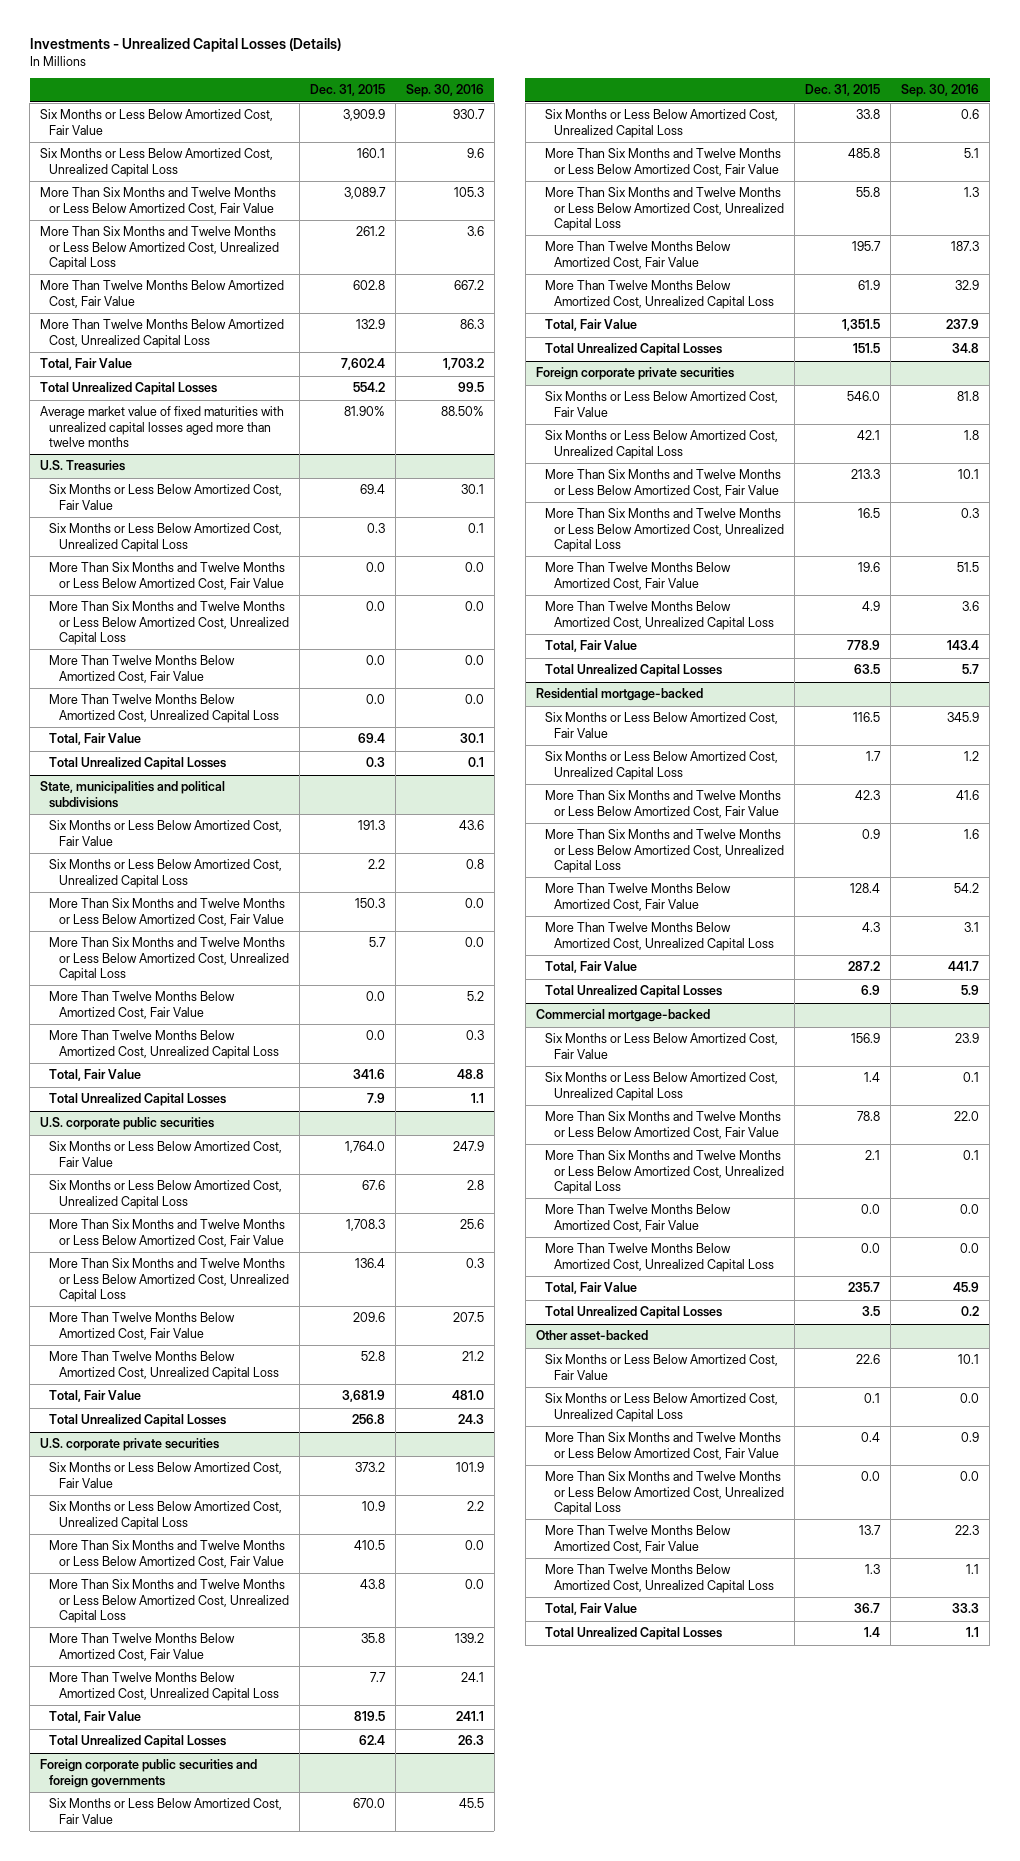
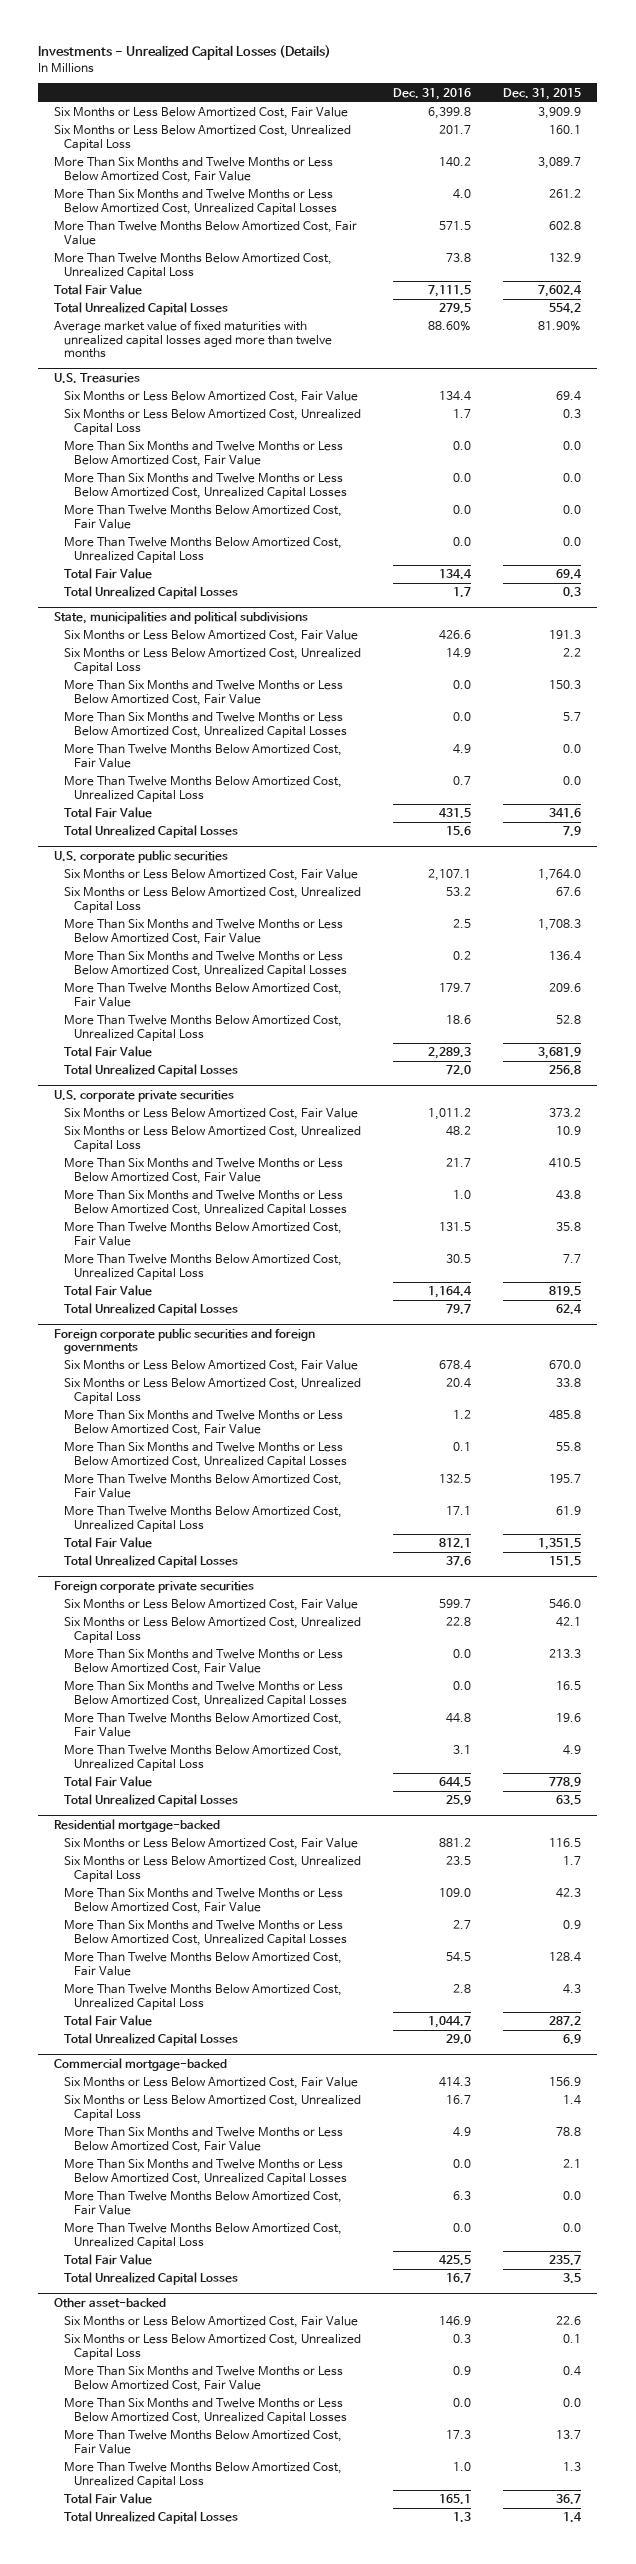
[405,84,484,98] Sep. 30, 2016 -> none
none -> [393,87,472,100] Dec. 31, 2016
[40,226,280,271] More Than Six Months and Twelve Months or Less Below Amortized Cost, Unrealized Capital Loss -> [54,189,338,215] More Than Six Months and Twelve Months or Less Below Amortized Cost, Unrealized Capital Losses
[40,358,133,371] Total, Fair Value -> [54,284,143,296] Total Fair Value
[49,601,289,646] More Than Six Months and Twelve Months or Less Below Amortized Cost, Unrealized Capital Loss -> [64,473,348,499] More Than Six Months and Twelve Months or Less Below Amortized Cost, Unrealized Capital Losses
[49,733,142,746] Total, Fair Value -> [64,568,153,580] Total Fair Value
[49,937,289,982] More Than Six Months and Twelve Months or Less Below Amortized Cost, Unrealized Capital Loss -> [64,712,348,738] More Than Six Months and Twelve Months or Less Below Amortized Cost, Unrealized Capital Losses
[49,1069,142,1082] Total, Fair Value -> [64,807,153,819] Total Fair Value
[49,1258,289,1303] More Than Six Months and Twelve Months or Less Below Amortized Cost, Unrealized Capital Loss -> [64,951,348,977] More Than Six Months and Twelve Months or Less Below Amortized Cost, Unrealized Capital Losses
[49,1390,142,1403] Total, Fair Value -> [64,1046,153,1058] Total Fair Value
[49,1579,289,1624] More Than Six Months and Twelve Months or Less Below Amortized Cost, Unrealized Capital Loss -> [64,1190,348,1216] More Than Six Months and Twelve Months or Less Below Amortized Cost, Unrealized Capital Losses
[49,1711,142,1724] Total, Fair Value -> [64,1285,153,1297] Total Fair Value
[544,187,784,232] More Than Six Months and Twelve Months or Less Below Amortized Cost, Unrealized Capital Loss -> [64,1442,348,1468] More Than Six Months and Twelve Months or Less Below Amortized Cost, Unrealized Capital Losses
[544,319,637,332] Total, Fair Value -> [64,1537,153,1549] Total Fair Value
[544,508,784,553] More Than Six Months and Twelve Months or Less Below Amortized Cost, Unrealized Capital Loss -> [64,1681,348,1707] More Than Six Months and Twelve Months or Less Below Amortized Cost, Unrealized Capital Losses
[544,640,637,653] Total, Fair Value -> [64,1776,153,1788] Total Fair Value
[544,829,784,874] More Than Six Months and Twelve Months or Less Below Amortized Cost, Unrealized Capital Loss -> [64,1920,348,1946] More Than Six Months and Twelve Months or Less Below Amortized Cost, Unrealized Capital Losses
[544,961,637,974] Total, Fair Value -> [64,2015,153,2027] Total Fair Value
[544,1150,784,1195] More Than Six Months and Twelve Months or Less Below Amortized Cost, Unrealized Capital Loss -> [64,2159,348,2185] More Than Six Months and Twelve Months or Less Below Amortized Cost, Unrealized Capital Losses
[544,1282,637,1295] Total, Fair Value -> [64,2254,153,2266] Total Fair Value
[544,1471,784,1516] More Than Six Months and Twelve Months or Less Below Amortized Cost, Unrealized Capital Loss -> [64,2398,348,2424] More Than Six Months and Twelve Months or Less Below Amortized Cost, Unrealized Capital Losses
[544,1603,637,1616] Total, Fair Value -> [64,2493,153,2505] Total Fair Value

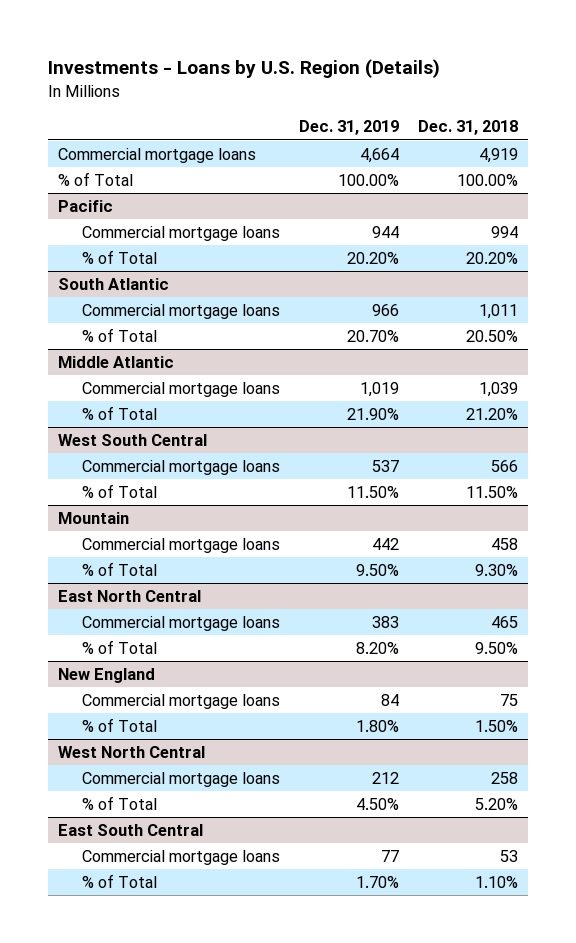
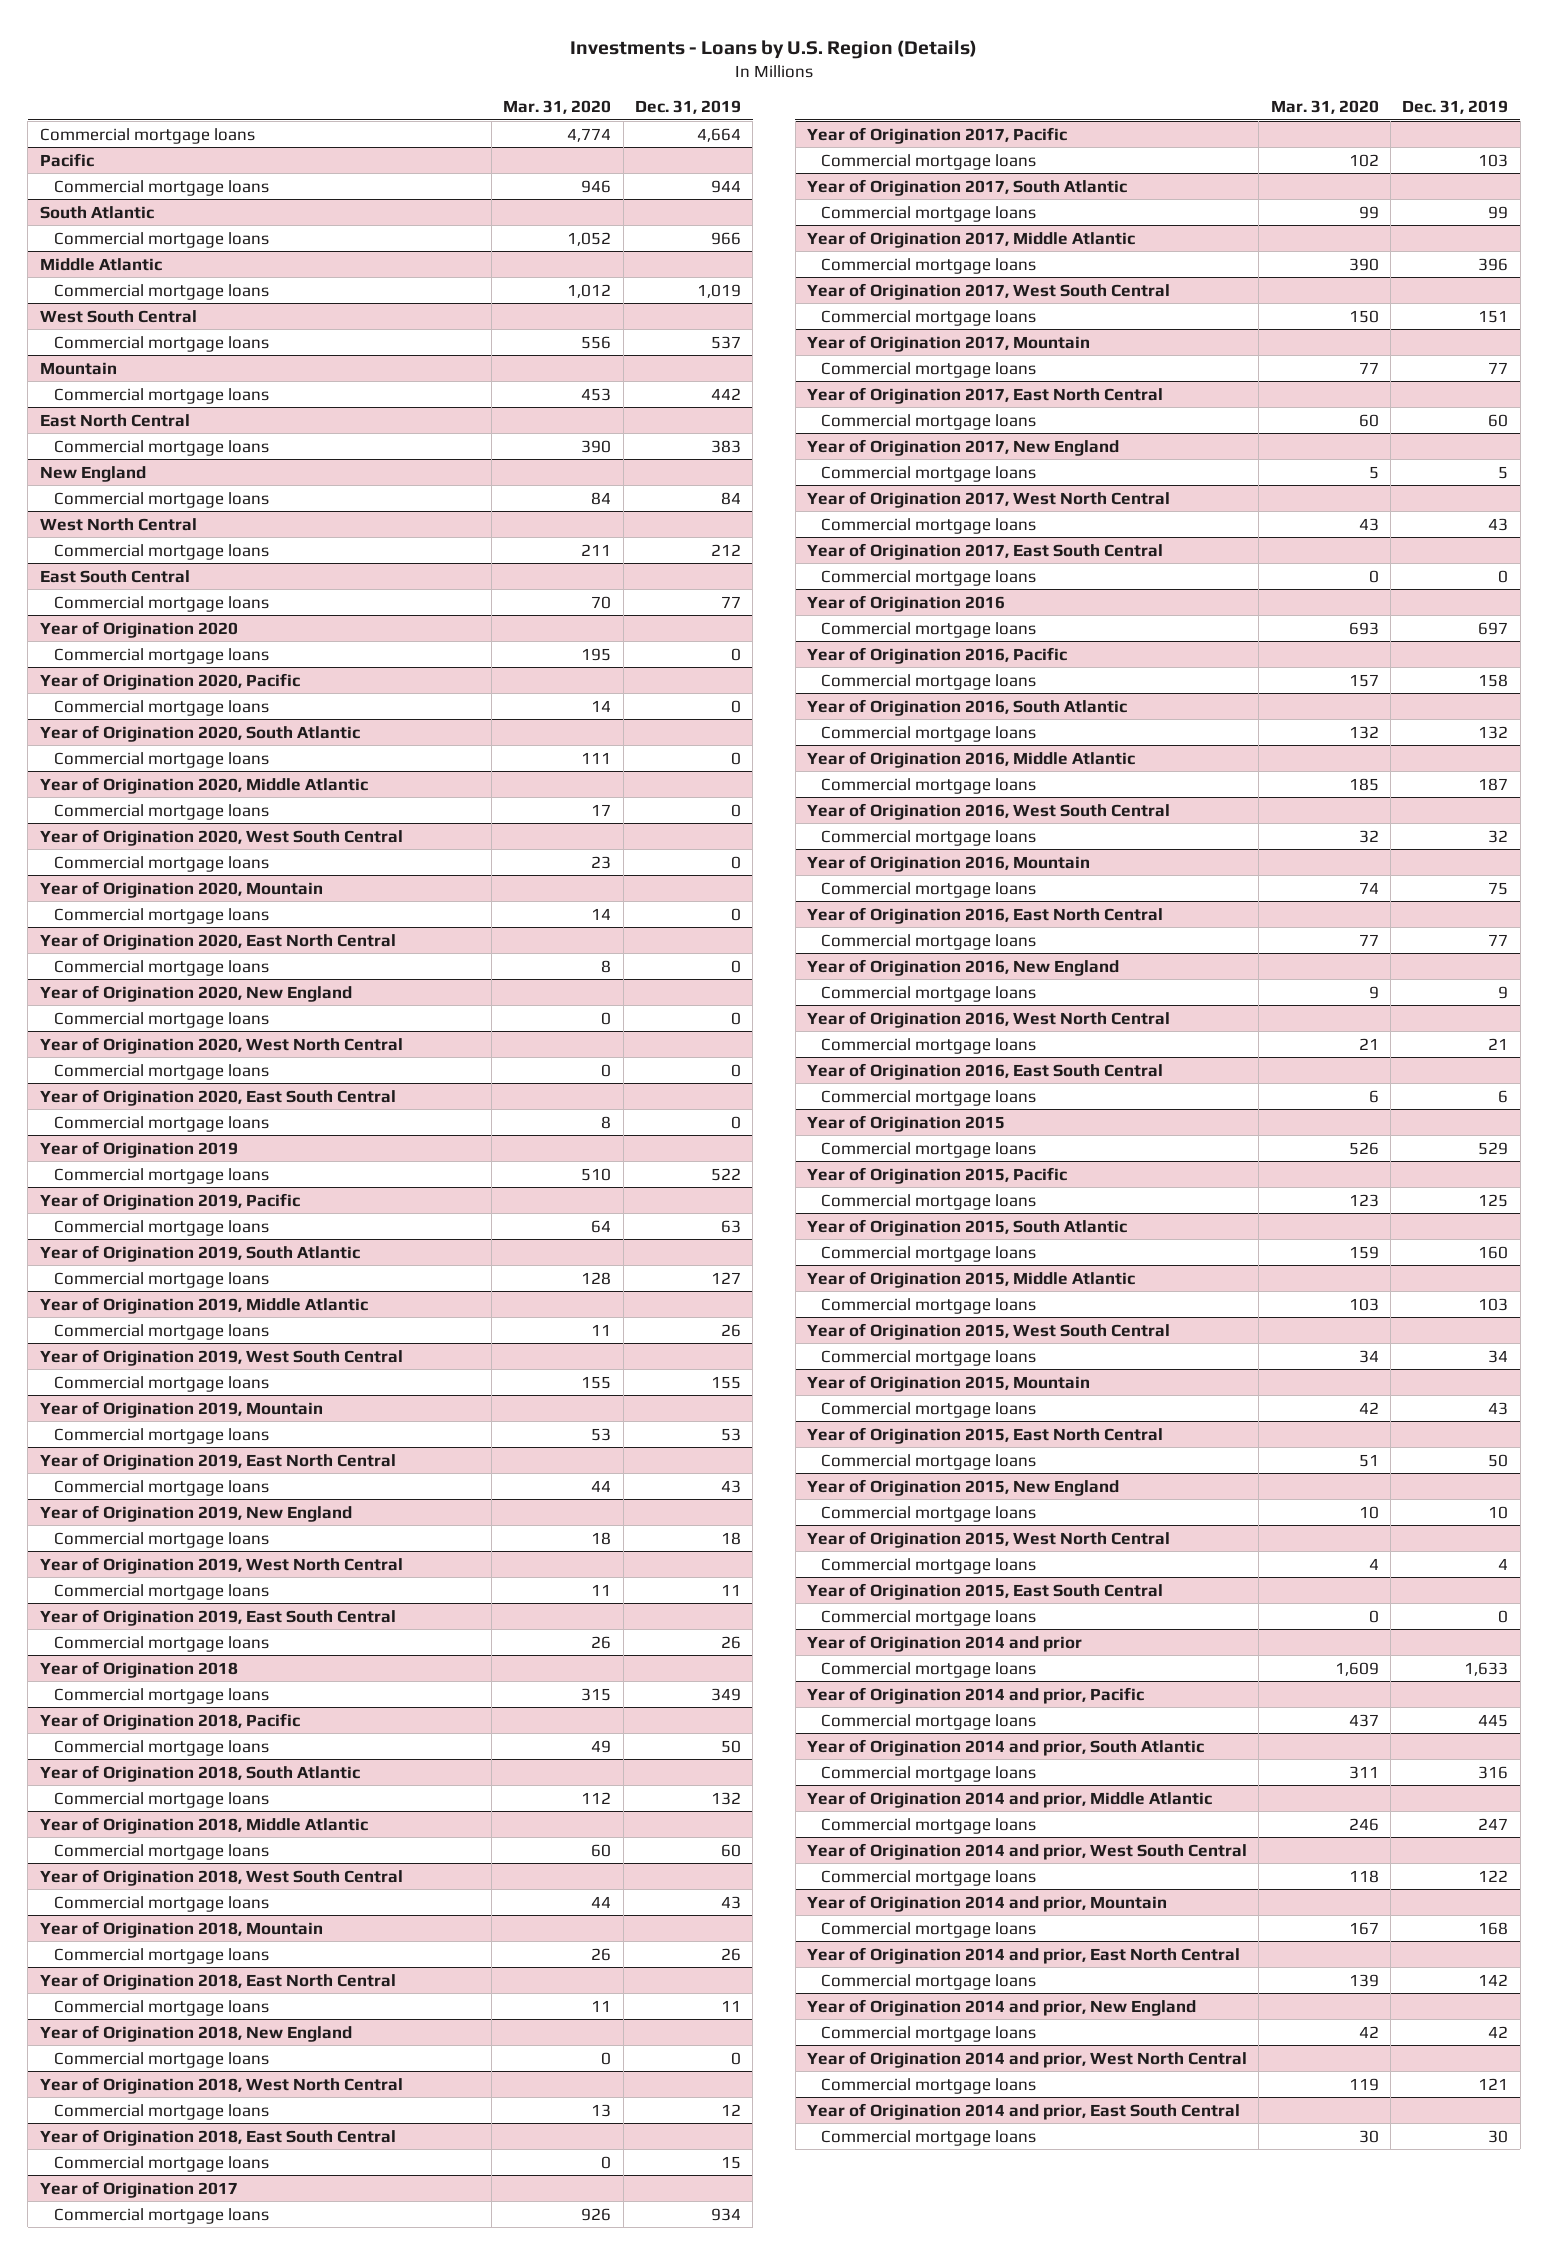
[417,120,518,136] Dec. 31, 2018 -> none
none -> [503,100,612,115] Mar. 31, 2020
[57,172,133,187] % of Total -> none
[81,250,157,265] % of Total -> none
[81,328,157,343] % of Total -> none
[81,406,157,421] % of Total -> none
[81,484,157,499] % of Total -> none
[81,562,157,577] % of Total -> none
[81,640,157,655] % of Total -> none
[81,718,157,733] % of Total -> none
[81,796,157,811] % of Total -> none
[81,874,157,889] % of Total -> none
none -> [39,620,238,638] Year of Origination 2020
none -> [53,647,269,664] Commercial mortgage loans
none -> [39,672,300,690] Year of Origination 2020, Pacific
none -> [53,699,269,716] Commercial mortgage loans
none -> [39,724,360,742] Year of Origination 2020, South Atlantic
none -> [53,751,269,768] Commercial mortgage loans
none -> [39,776,368,794] Year of Origination 2020, Middle Atlantic
none -> [53,803,269,820] Commercial mortgage loans
none -> [39,828,403,846] Year of Origination 2020, West South Central
none -> [53,855,269,872] Commercial mortgage loans
none -> [39,880,323,898] Year of Origination 2020, Mountain
none -> [53,907,269,924] Commercial mortgage loans
none -> [39,932,396,950] Year of Origination 2020, East North Central
none -> [53,959,269,976] Commercial mortgage loans
none -> [39,984,352,1002] Year of Origination 2020, New England
none -> [53,1011,269,1028] Commercial mortgage loans
none -> [39,1036,403,1054] Year of Origination 2020, West North Central
none -> [53,1063,269,1080] Commercial mortgage loans
none -> [39,1088,396,1106] Year of Origination 2020, East South Central
none -> [53,1115,269,1132] Commercial mortgage loans
none -> [39,1140,238,1158] Year of Origination 2019
none -> [53,1167,269,1184] Commercial mortgage loans
none -> [39,1192,300,1210] Year of Origination 2019, Pacific
none -> [53,1219,269,1236] Commercial mortgage loans
none -> [39,1244,360,1262] Year of Origination 2019, South Atlantic
none -> [53,1271,269,1288] Commercial mortgage loans
none -> [39,1296,368,1314] Year of Origination 2019, Middle Atlantic
none -> [53,1323,269,1340] Commercial mortgage loans
none -> [39,1348,403,1366] Year of Origination 2019, West South Central
none -> [53,1375,269,1392] Commercial mortgage loans
none -> [39,1400,323,1418] Year of Origination 2019, Mountain
none -> [53,1427,269,1444] Commercial mortgage loans
none -> [39,1452,396,1470] Year of Origination 2019, East North Central
none -> [53,1479,269,1496] Commercial mortgage loans
none -> [39,1504,352,1522] Year of Origination 2019, New England
none -> [53,1531,269,1548] Commercial mortgage loans
none -> [39,1556,403,1574] Year of Origination 2019, West North Central
none -> [53,1583,269,1600] Commercial mortgage loans
none -> [39,1608,396,1626] Year of Origination 2019, East South Central
none -> [53,1635,269,1652] Commercial mortgage loans
none -> [39,1660,238,1678] Year of Origination 2018
none -> [53,1687,269,1704] Commercial mortgage loans
none -> [39,1712,300,1730] Year of Origination 2018, Pacific
none -> [53,1739,269,1756] Commercial mortgage loans
none -> [39,1764,360,1782] Year of Origination 2018, South Atlantic
none -> [53,1791,269,1808] Commercial mortgage loans
none -> [39,1816,368,1834] Year of Origination 2018, Middle Atlantic
none -> [53,1843,269,1860] Commercial mortgage loans
none -> [39,1868,403,1886] Year of Origination 2018, West South Central
none -> [53,1895,269,1912] Commercial mortgage loans
none -> [39,1920,323,1938] Year of Origination 2018, Mountain
none -> [53,1947,269,1964] Commercial mortgage loans
none -> [39,1972,396,1990] Year of Origination 2018, East North Central
none -> [53,1999,269,2016] Commercial mortgage loans
none -> [39,2024,352,2042] Year of Origination 2018, New England
none -> [53,2051,269,2068] Commercial mortgage loans
none -> [39,2076,403,2094] Year of Origination 2018, West North Central
none -> [53,2103,269,2120] Commercial mortgage loans
none -> [39,2128,396,2146] Year of Origination 2018, East South Central
none -> [53,2155,269,2172] Commercial mortgage loans
none -> [39,2180,238,2198] Year of Origination 2017
none -> [53,2207,269,2224] Commercial mortgage loans
none -> [806,126,1067,144] Year of Origination 2017, Pacific
none -> [821,153,1037,170] Commercial mortgage loans
none -> [806,178,1127,196] Year of Origination 2017, South Atlantic
none -> [821,205,1037,222] Commercial mortgage loans
none -> [806,230,1135,248] Year of Origination 2017, Middle Atlantic
none -> [821,257,1037,274] Commercial mortgage loans
none -> [806,282,1170,300] Year of Origination 2017, West South Central
none -> [821,309,1037,326] Commercial mortgage loans
none -> [806,334,1090,352] Year of Origination 2017, Mountain
none -> [821,361,1037,378] Commercial mortgage loans
none -> [806,386,1163,404] Year of Origination 2017, East North Central
none -> [821,413,1037,430] Commercial mortgage loans
none -> [806,438,1119,456] Year of Origination 2017, New England
none -> [821,465,1037,482] Commercial mortgage loans
none -> [806,490,1170,508] Year of Origination 2017, West North Central
none -> [821,517,1037,534] Commercial mortgage loans
none -> [806,542,1163,560] Year of Origination 2017, East South Central
none -> [821,569,1037,586] Commercial mortgage loans
none -> [806,594,1005,612] Year of Origination 2016
none -> [821,621,1037,638] Commercial mortgage loans
none -> [806,646,1067,664] Year of Origination 2016, Pacific
none -> [821,673,1037,690] Commercial mortgage loans
none -> [806,698,1127,716] Year of Origination 2016, South Atlantic
none -> [821,725,1037,742] Commercial mortgage loans
none -> [806,750,1135,768] Year of Origination 2016, Middle Atlantic
none -> [821,777,1037,794] Commercial mortgage loans
none -> [806,802,1170,820] Year of Origination 2016, West South Central
none -> [821,829,1037,846] Commercial mortgage loans
none -> [806,854,1090,872] Year of Origination 2016, Mountain
none -> [821,881,1037,898] Commercial mortgage loans
none -> [806,906,1163,924] Year of Origination 2016, East North Central
none -> [821,933,1037,950] Commercial mortgage loans
none -> [806,958,1119,976] Year of Origination 2016, New England
none -> [821,985,1037,1002] Commercial mortgage loans
none -> [806,1010,1170,1028] Year of Origination 2016, West North Central
none -> [821,1037,1037,1054] Commercial mortgage loans
none -> [806,1062,1163,1080] Year of Origination 2016, East South Central
none -> [821,1089,1037,1106] Commercial mortgage loans
none -> [806,1114,1005,1132] Year of Origination 2015
none -> [821,1141,1037,1158] Commercial mortgage loans
none -> [806,1166,1067,1184] Year of Origination 2015, Pacific
none -> [821,1193,1037,1210] Commercial mortgage loans
none -> [806,1218,1127,1236] Year of Origination 2015, South Atlantic
none -> [821,1245,1037,1262] Commercial mortgage loans
none -> [806,1270,1135,1288] Year of Origination 2015, Middle Atlantic
none -> [821,1297,1037,1314] Commercial mortgage loans
none -> [806,1322,1170,1340] Year of Origination 2015, West South Central
none -> [821,1349,1037,1366] Commercial mortgage loans
none -> [806,1374,1090,1392] Year of Origination 2015, Mountain
none -> [821,1401,1037,1418] Commercial mortgage loans
none -> [806,1426,1163,1444] Year of Origination 2015, East North Central
none -> [821,1453,1037,1470] Commercial mortgage loans
none -> [806,1478,1119,1496] Year of Origination 2015, New England
none -> [821,1505,1037,1522] Commercial mortgage loans
none -> [806,1530,1170,1548] Year of Origination 2015, West North Central
none -> [821,1557,1037,1574] Commercial mortgage loans
none -> [806,1582,1163,1600] Year of Origination 2015, East South Central
none -> [821,1609,1037,1626] Commercial mortgage loans
none -> [806,1634,1082,1652] Year of Origination 2014 and prior
none -> [821,1661,1037,1678] Commercial mortgage loans
none -> [806,1686,1144,1704] Year of Origination 2014 and prior, Pacific
none -> [821,1713,1037,1730] Commercial mortgage loans
none -> [806,1738,1204,1756] Year of Origination 2014 and prior, South Atlantic
none -> [821,1765,1037,1782] Commercial mortgage loans
none -> [806,1790,1212,1808] Year of Origination 2014 and prior, Middle Atlantic
none -> [821,1817,1037,1834] Commercial mortgage loans
none -> [806,1842,1247,1860] Year of Origination 2014 and prior, West South Central
none -> [821,1869,1037,1886] Commercial mortgage loans
none -> [806,1894,1167,1912] Year of Origination 2014 and prior, Mountain
none -> [821,1921,1037,1938] Commercial mortgage loans
none -> [806,1946,1240,1964] Year of Origination 2014 and prior, East North Central
none -> [821,1973,1037,1990] Commercial mortgage loans
none -> [806,1998,1196,2016] Year of Origination 2014 and prior, New England
none -> [821,2025,1037,2042] Commercial mortgage loans
none -> [806,2050,1247,2068] Year of Origination 2014 and prior, West North Central
none -> [821,2077,1037,2094] Commercial mortgage loans
none -> [806,2102,1240,2120] Year of Origination 2014 and prior, East South Central
none -> [821,2129,1037,2146] Commercial mortgage loans

